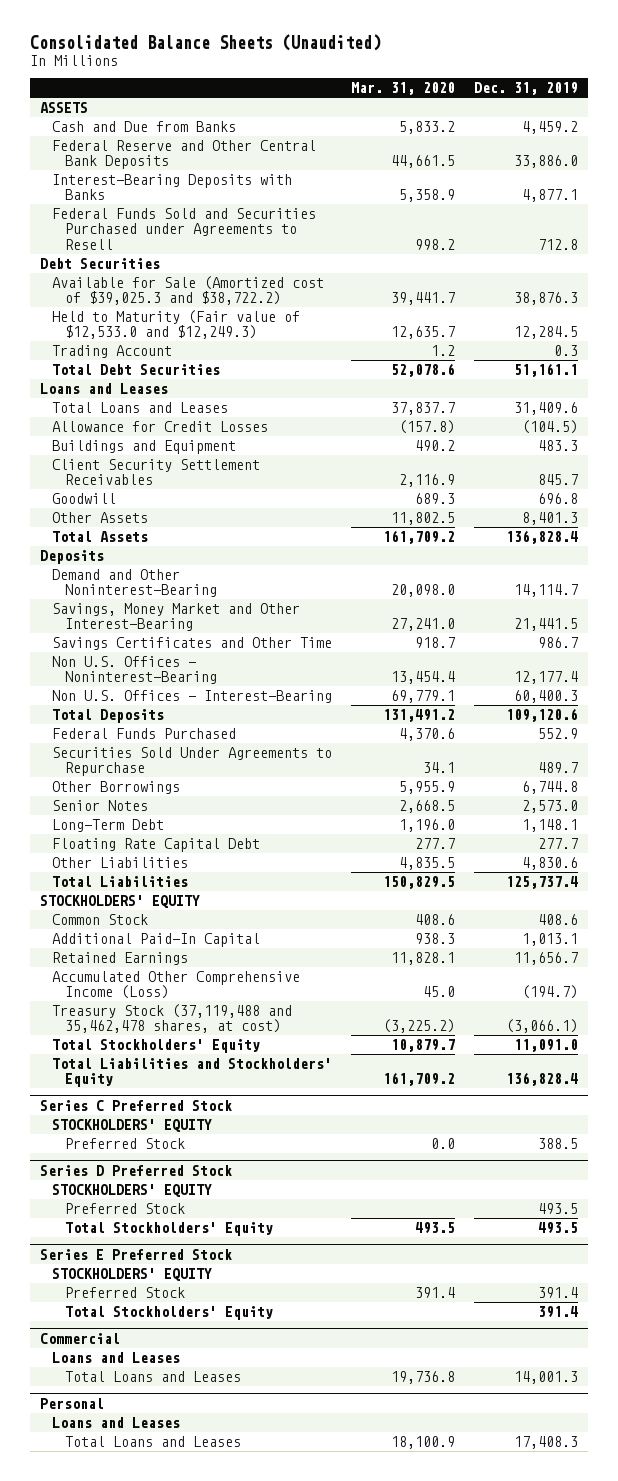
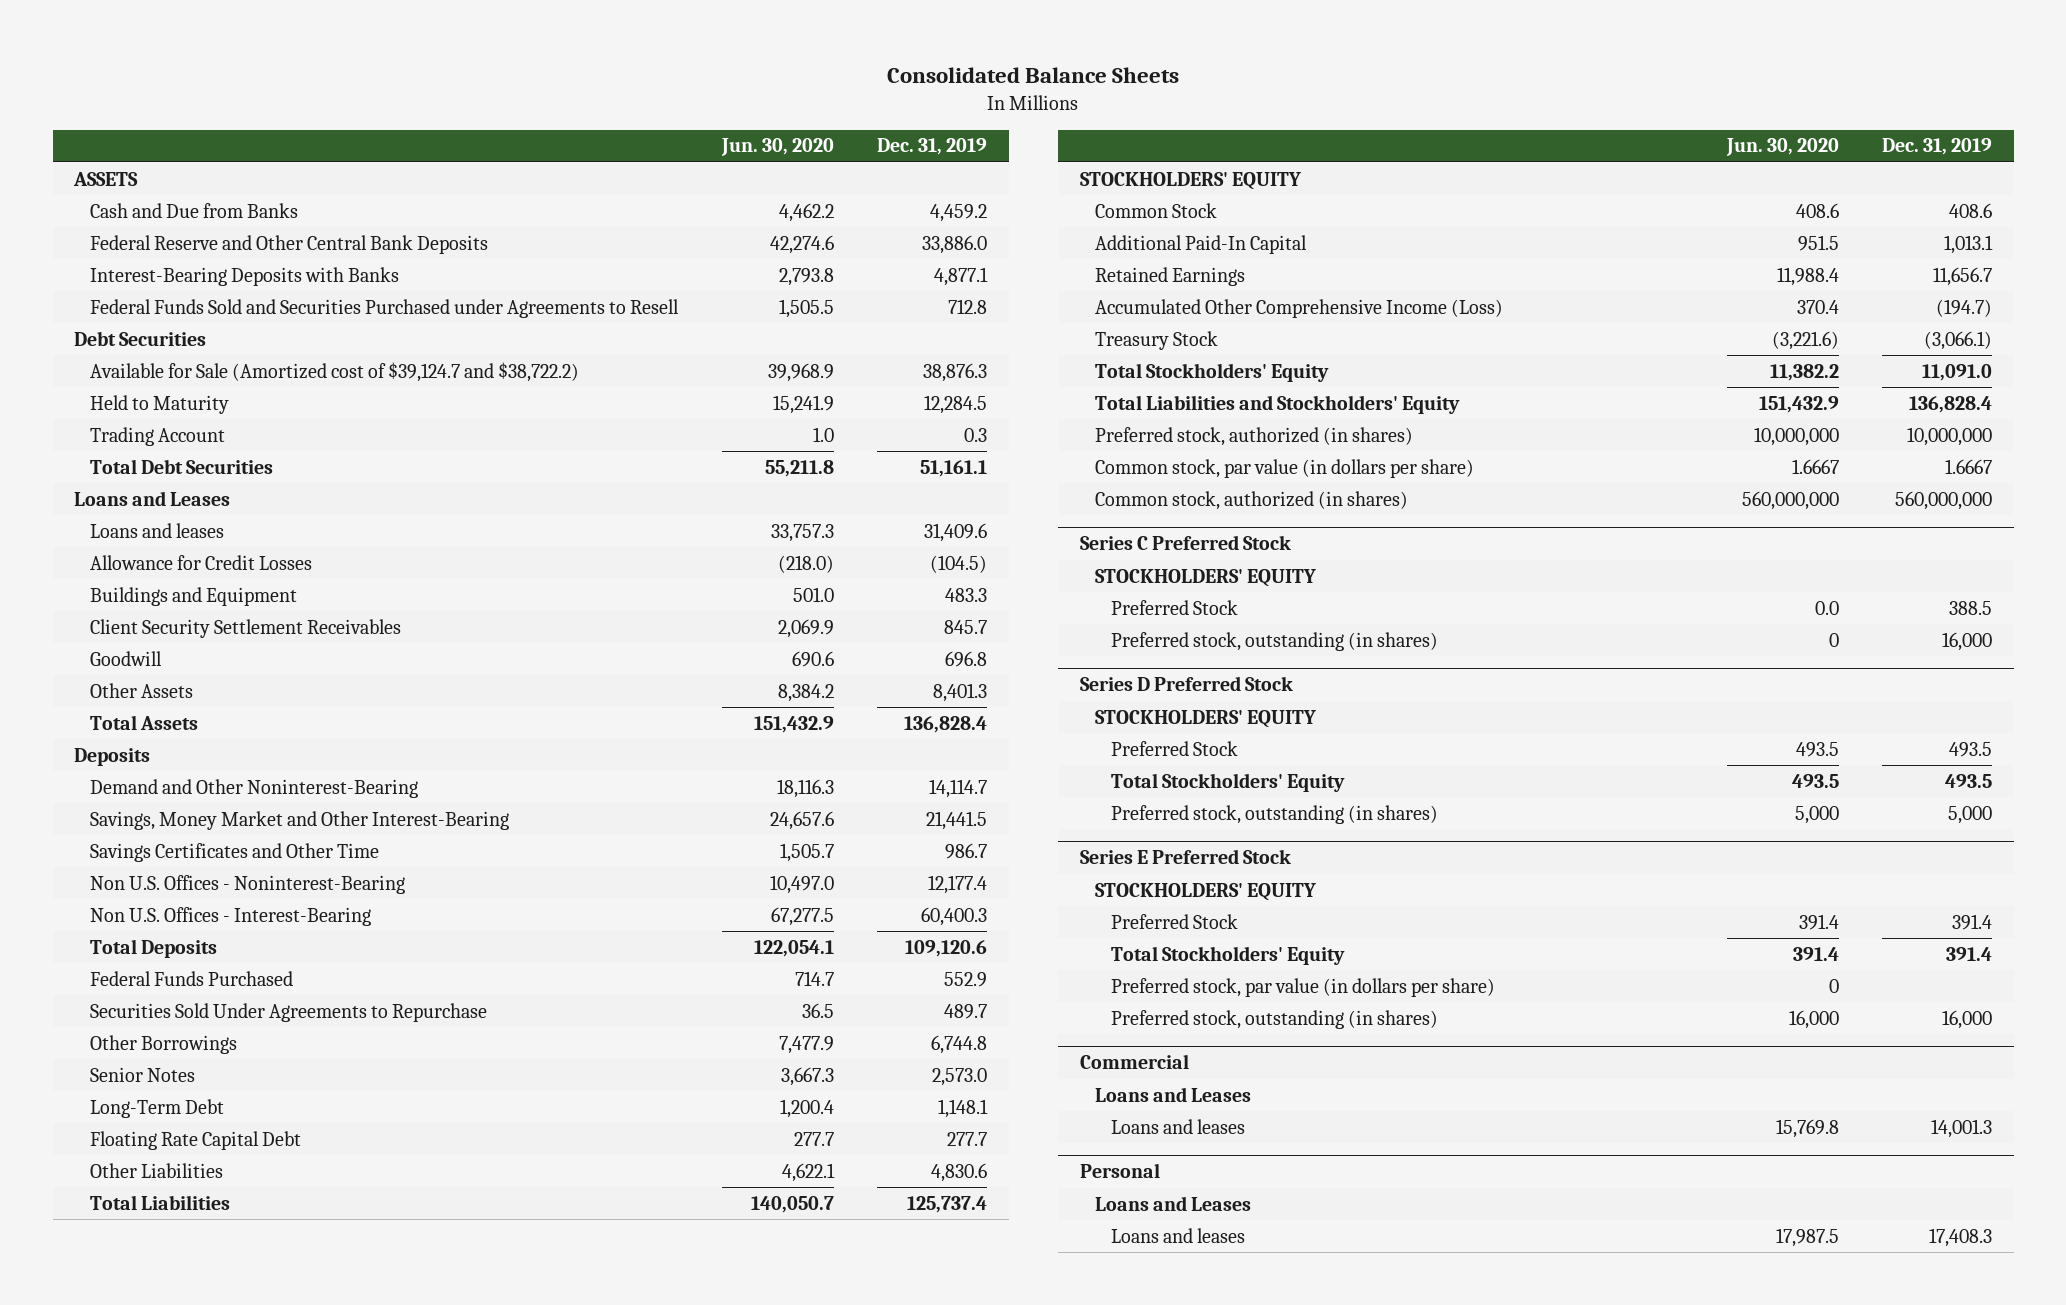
[30,34,382,52] Consolidated Balance Sheets (Unaudited) -> [887,67,1180,84] Consolidated Balance Sheets
[351,82,456,96] Mar. 31, 2020 -> none
none -> [720,138,834,157] Jun. 30, 2020
[52,276,325,306] Available for Sale (Amortized cost of $39,025.3 and $38,722.2) -> [90,361,580,382] Available for Sale (Amortized cost of $39,124.7 and $38,722.2)
[52,310,301,340] Held to Maturity (Fair value of $12,533.0 and $12,249.3) -> [90,394,230,414] Held to Maturity
[52,402,229,414] Total Loans and Leases -> [90,522,225,538] Loans and leases
[52,1004,293,1034] Treasury Stock (37,119,488 and 35,462,478 shares, at cost) -> [1095,330,1219,350] Treasury Stock
none -> [1095,426,1414,446] Preferred stock, authorized (in shares)
none -> [1095,458,1475,478] Common stock, par value (in dollars per share)
none -> [1095,490,1409,510] Common stock, authorized (in shares)
none -> [1111,631,1439,651] Preferred stock, outstanding (in shares)
none -> [1111,804,1439,824] Preferred stock, outstanding (in shares)
none -> [1111,977,1496,997] Preferred stock, par value (in dollars per share)
none -> [1111,1009,1439,1029] Preferred stock, outstanding (in shares)
[65,1371,242,1383] Total Loans and Leases -> [1111,1118,1246,1134] Loans and leases
[65,1436,242,1448] Total Loans and Leases -> [1111,1227,1246,1243] Loans and leases

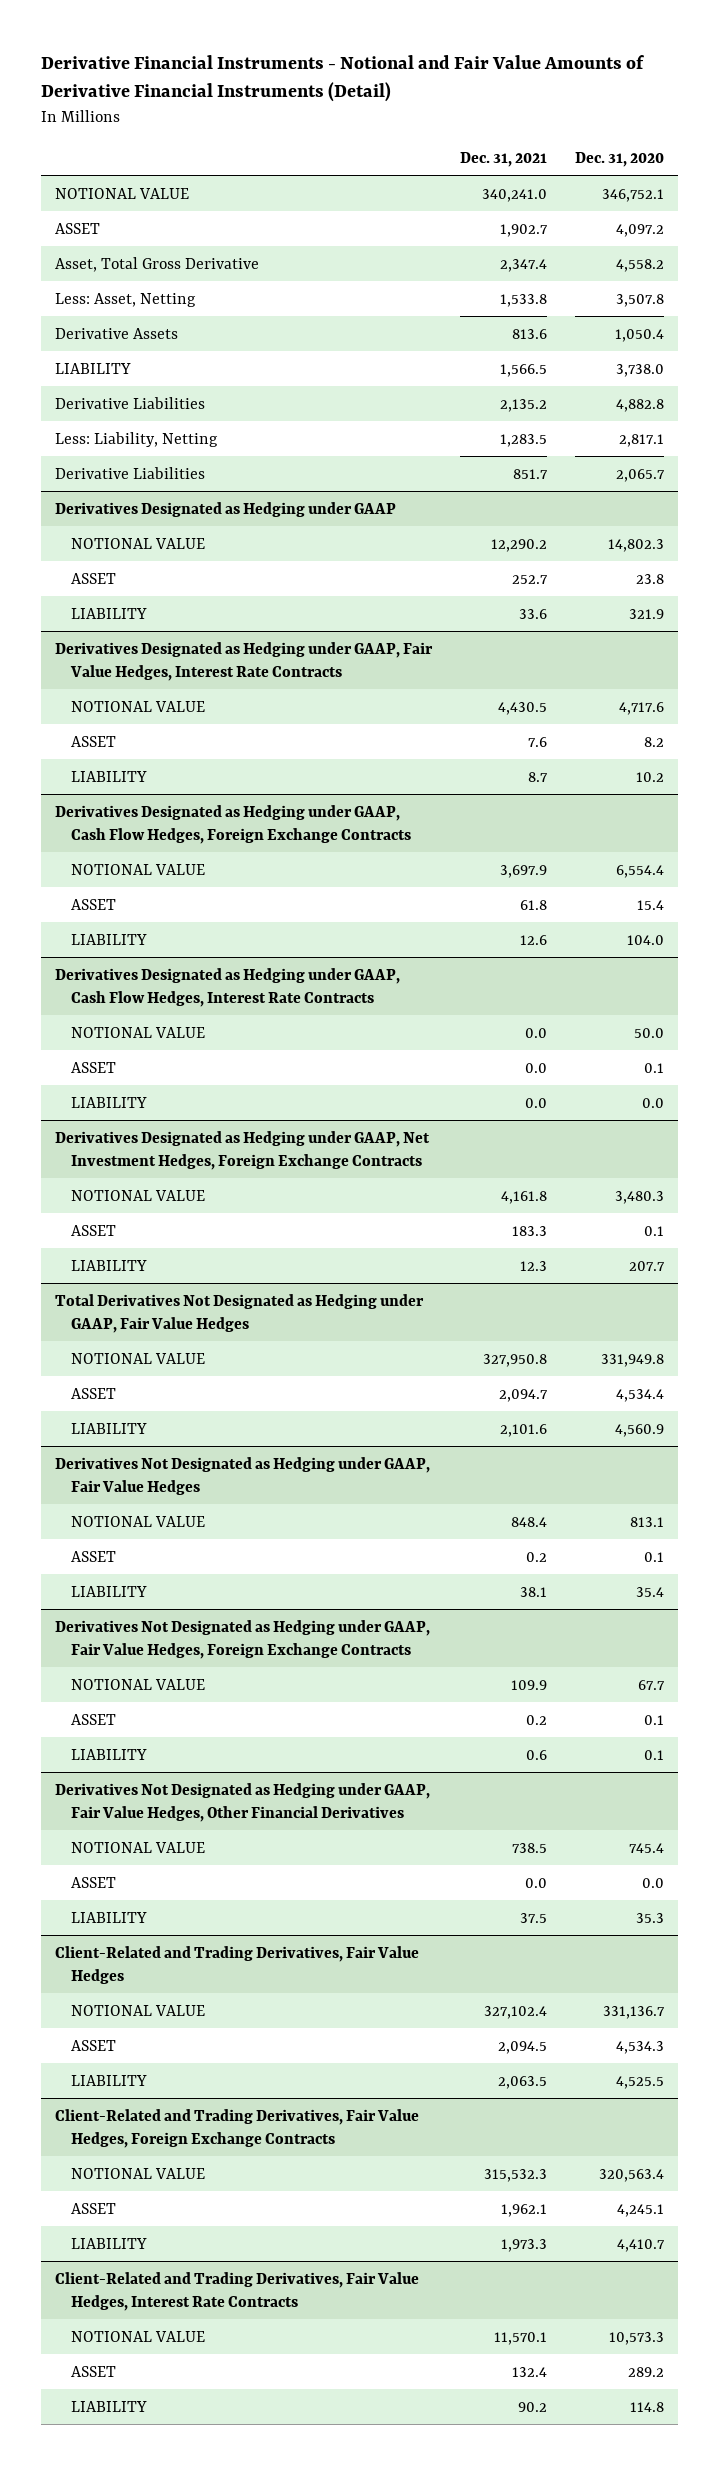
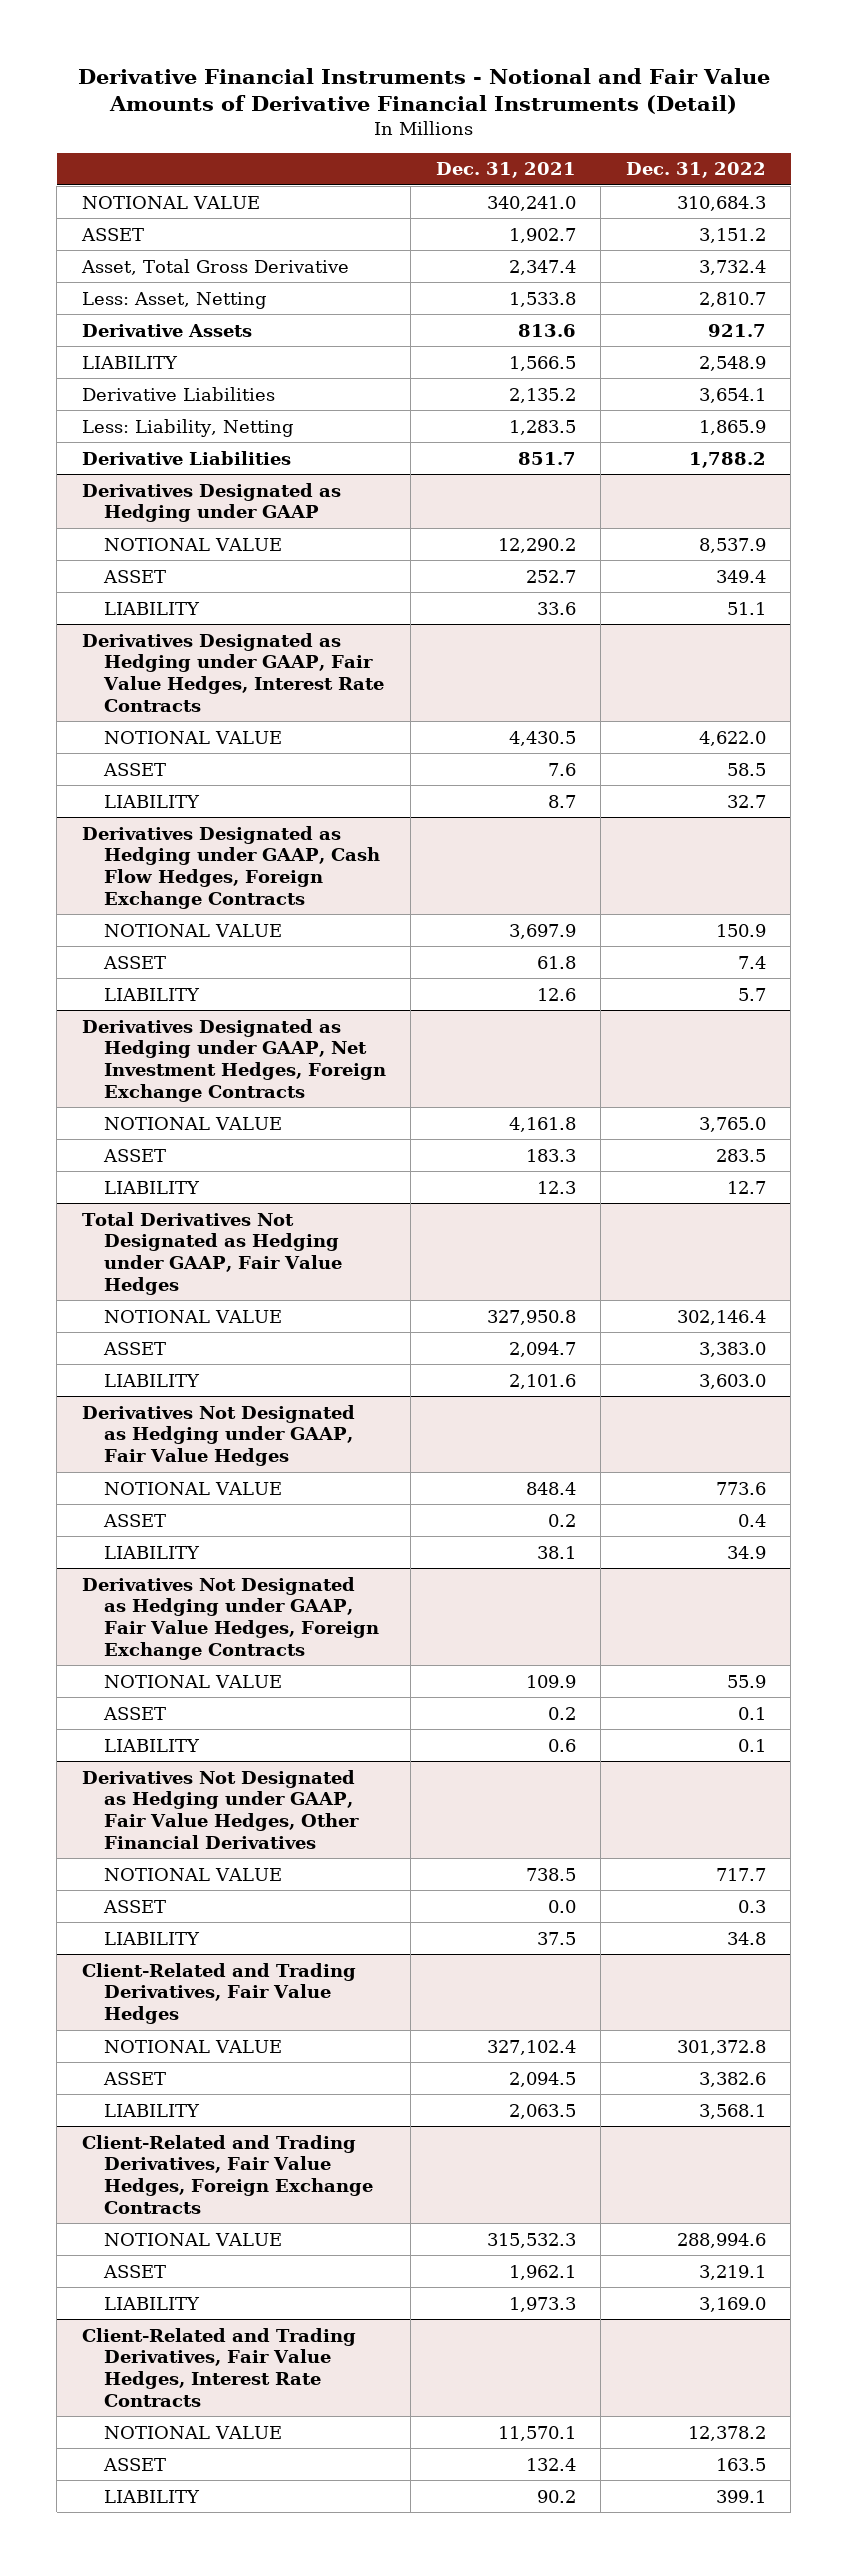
[575,151,665,167] Dec. 31, 2020 -> none
none -> [625,162,766,179] Dec. 31, 2022
[54,967,400,1008] Derivatives Designated as Hedging under GAAP, Cash Flow Hedges, Interest Rate Contracts -> none
[70,1026,205,1038] NOTIONAL VALUE -> none
[70,1061,116,1073] ASSET -> none
[70,1096,147,1108] LIABILITY -> none

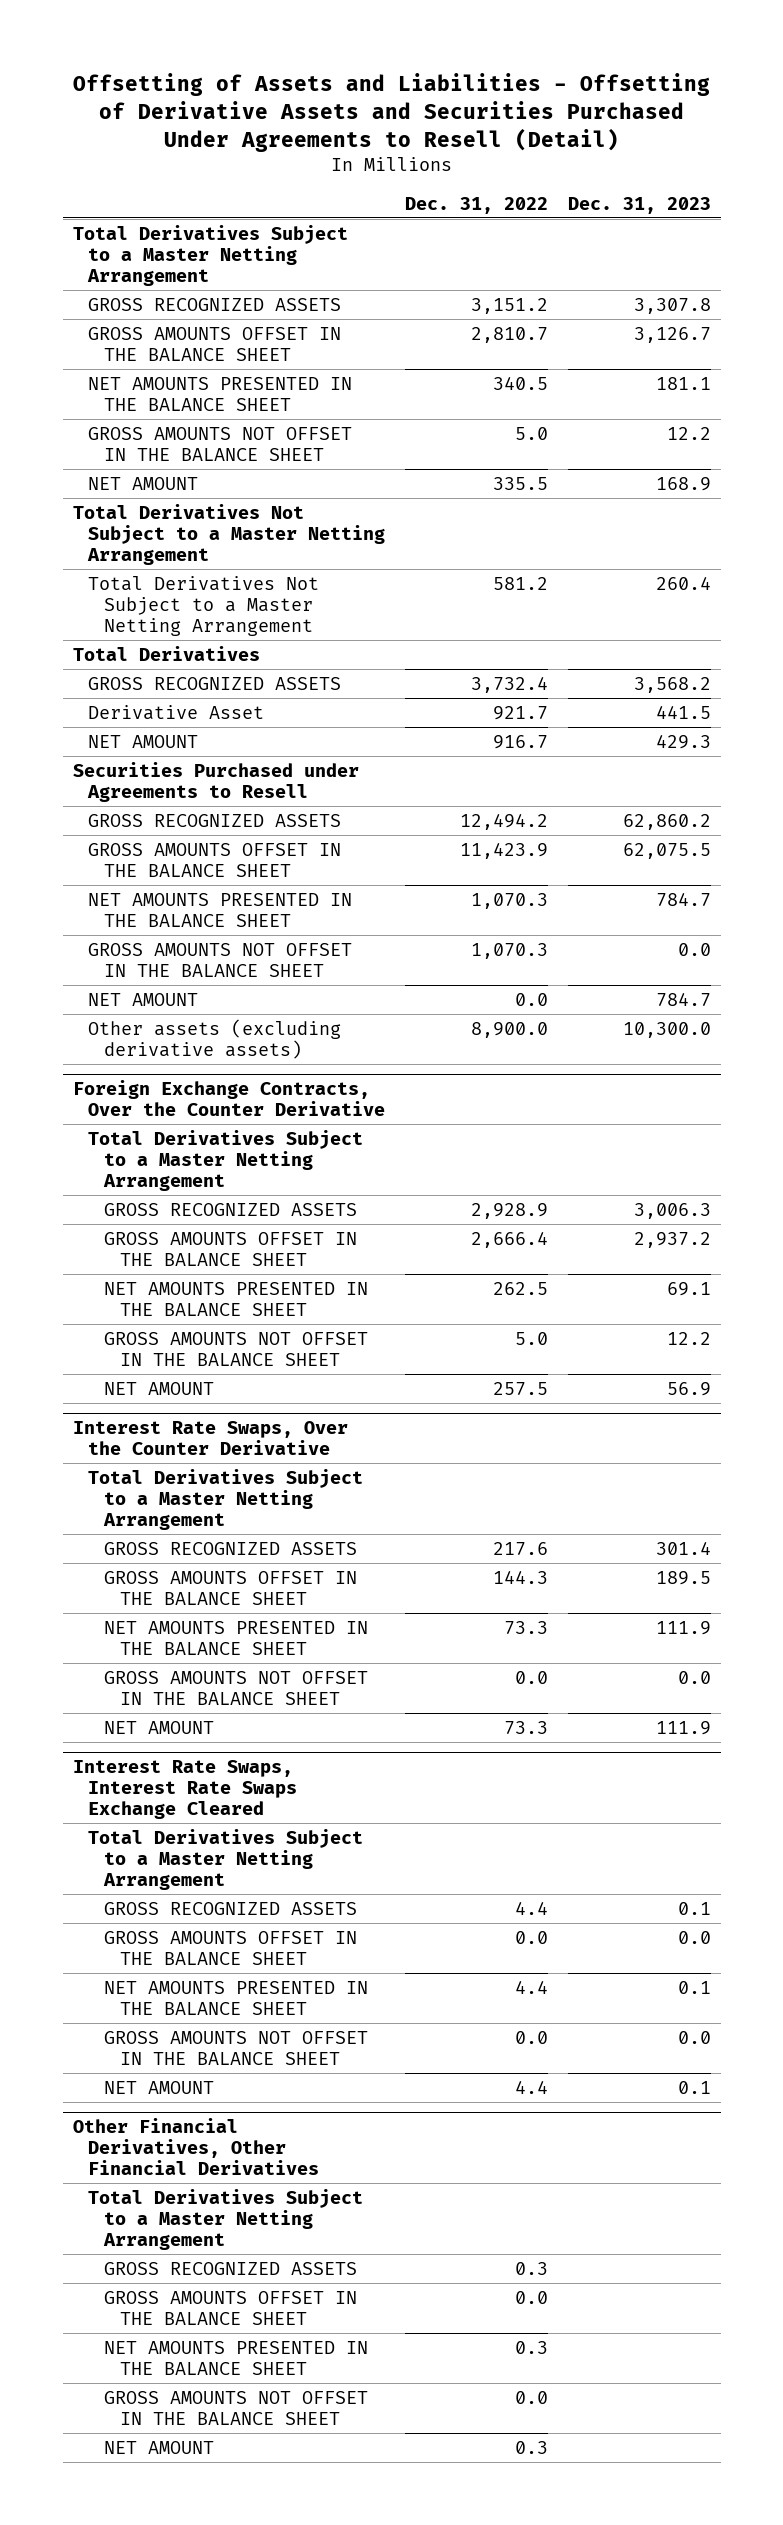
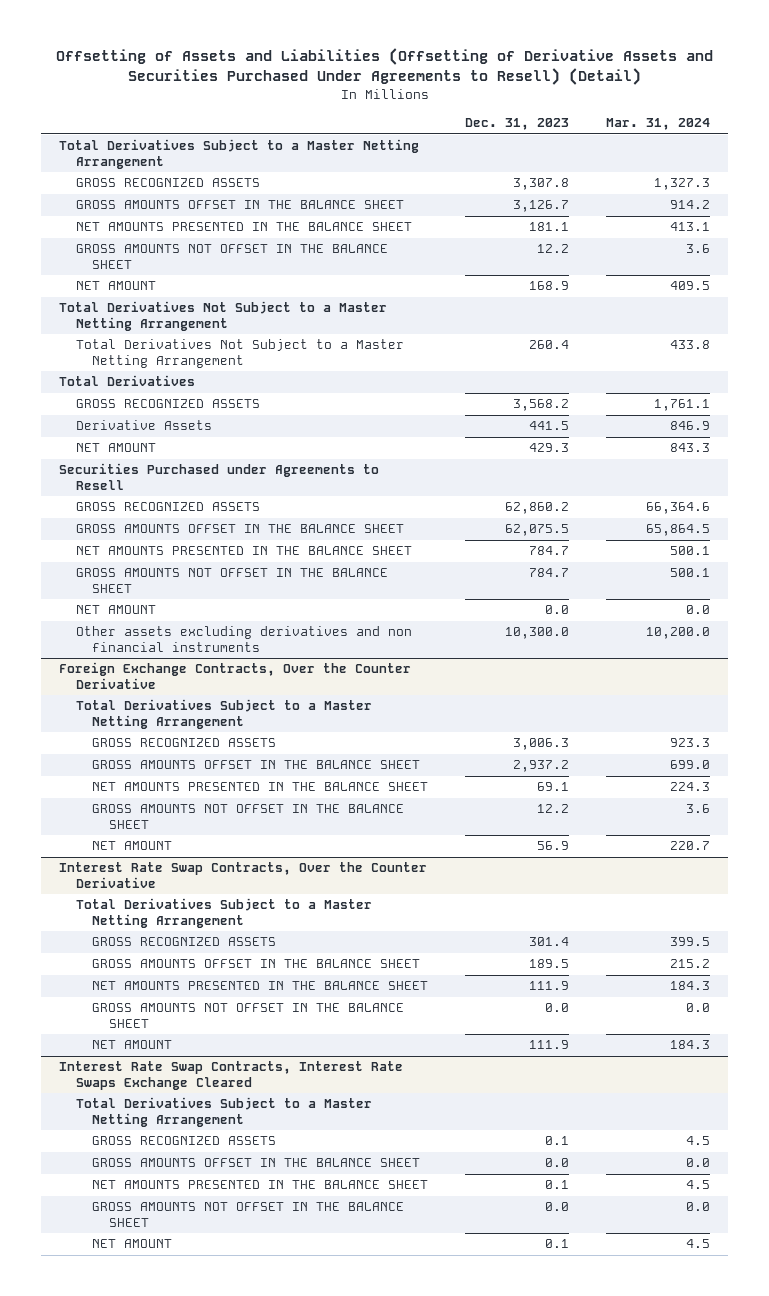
[72,72,710,152] Offsetting of Assets and Liabilities - Offsetting of Derivative Assets and Securities Purchased Under Agreements to Resell (Detail) -> [55,48,713,86] Offsetting of Assets and Liabilities (Offsetting of Derivative Assets and Securities Purchased Under Agreements to Resell) (Detail)
[405,196,549,214] Dec. 31, 2022 -> none
none -> [605,118,710,131] Mar. 31, 2024
[88,704,265,720] Derivative Asset -> [75,420,212,431] Derivative Assets
[677,942,711,956] 0.0 -> [529,568,570,578] 784.7
[655,992,711,1006] 784.7 -> [545,605,570,615] 0.0
[88,1018,342,1059] Other assets (excluding derivative assets) -> [75,626,412,653] Other assets excluding derivatives and non financial instruments
[72,1421,348,1456] Interest Rate Swaps, Over the Counter Derivative -> [59,862,428,889] Interest Rate Swap Contracts, Over the Counter Derivative
[72,1760,298,1820] Interest Rate Swaps, Interest Rate Swaps Exchange Cleared -> [59,1061,404,1091] Interest Rate Swap Contracts, Interest Rate Swaps Exchange Cleared
[72,2118,320,2176] Other Financial Derivatives, Other Financial Derivatives -> none
[88,2188,364,2250] Total Derivatives Subject to a Master Netting Arrangement -> none
[104,2261,358,2275] GROSS RECOGNIZED ASSETS -> none
[104,2290,358,2325] GROSS AMOUNTS OFFSET IN THE BALANCE SHEET -> none
[104,2340,369,2375] NET AMOUNTS PRESENTED IN THE BALANCE SHEET -> none
[104,2390,369,2425] GROSS AMOUNTS NOT OFFSET IN THE BALANCE SHEET -> none
[104,2440,215,2454] NET AMOUNT -> none

